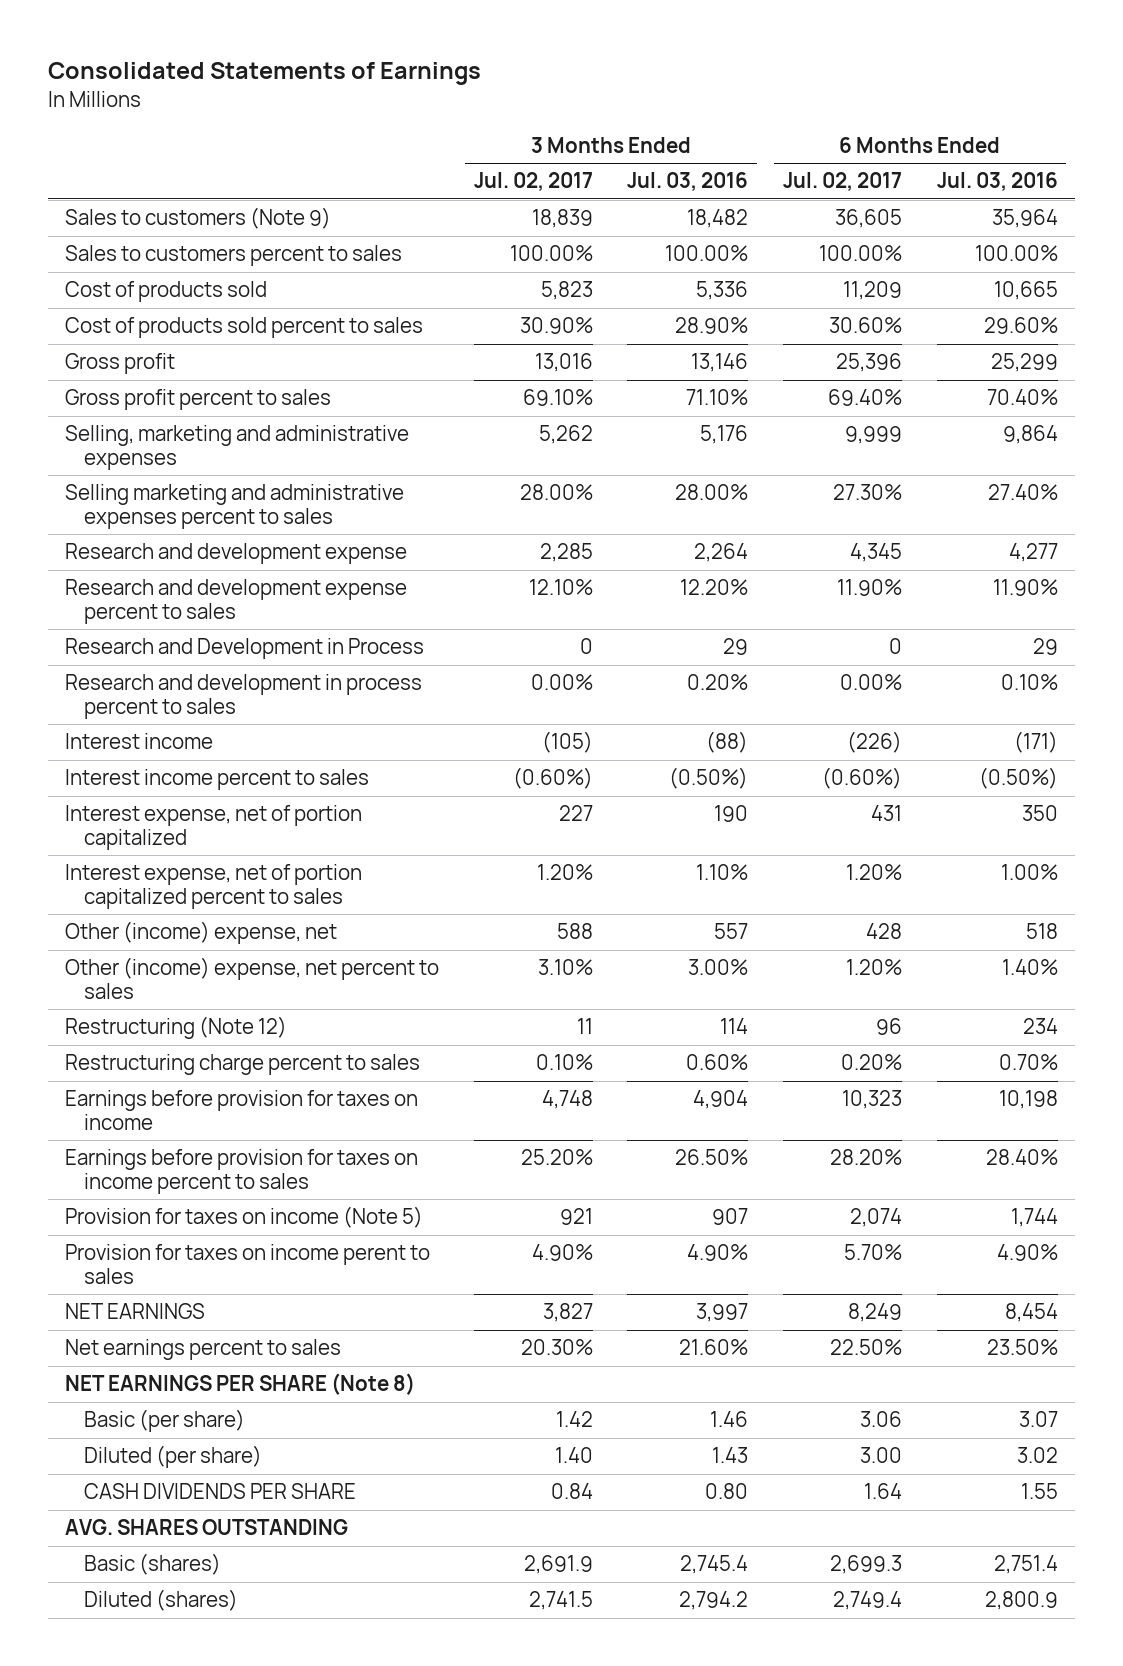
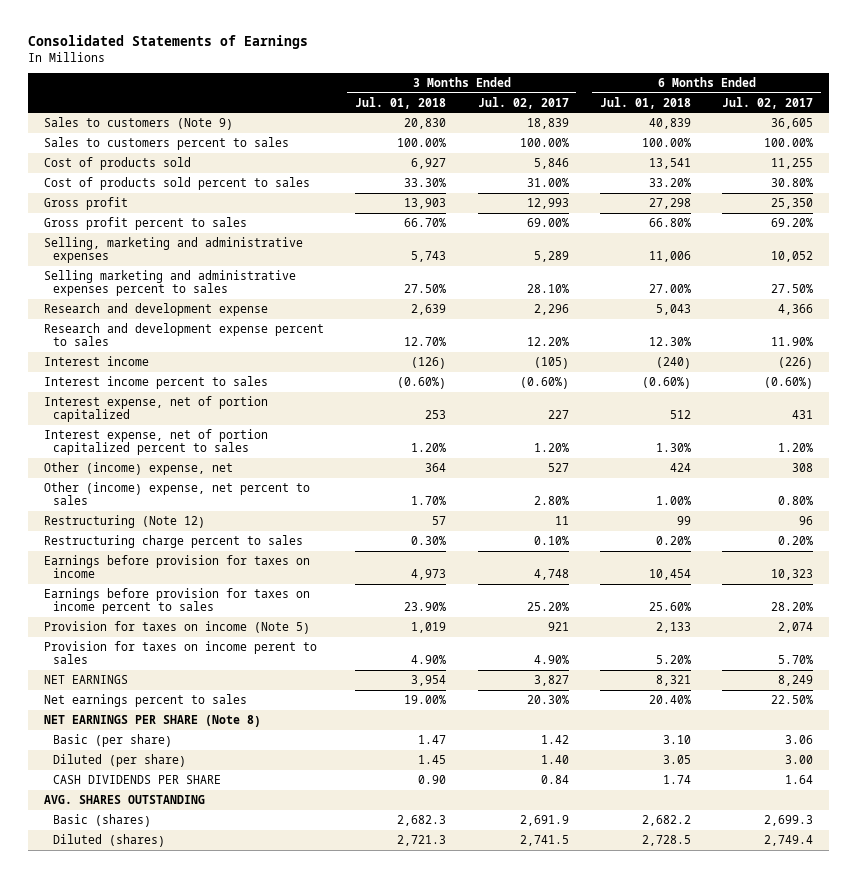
[627,172,749,192] Jul. 03, 2016 -> none
[936,172,1058,192] Jul. 03, 2016 -> none
none -> [355,96,447,109] Jul. 01, 2018
none -> [599,96,691,109] Jul. 01, 2018
[65,638,425,660] Research and Development in Process -> none
[65,674,423,720] Research and development in process percent to sales -> none
[540,281,593,301] 5,823 -> [533,157,569,169] 5,846
[842,281,902,301] 11,209 -> [771,157,814,169] 11,255
[519,317,593,335] 30.90% -> [526,177,569,187] 31.00%
[828,317,902,334] 30.60% -> [771,177,814,187] 30.80%
[534,353,593,373] 13,016 -> [526,197,569,209] 12,993
[835,353,902,373] 25,396 -> [771,197,814,209] 25,350
[522,389,593,407] 69.10% -> [526,217,569,227] 69.00%
[827,389,902,407] 69.40% -> [771,217,814,227] 69.20%
[538,425,593,445] 5,262 -> [533,251,569,263] 5,289
[844,426,902,445] 9,999 -> [771,251,814,263] 10,052
[519,484,593,501] 28.00% -> [526,284,569,294] 28.10%
[832,484,902,501] 27.30% -> [771,284,814,294] 27.50%
[539,543,593,563] 2,285 -> [533,303,569,315] 2,296
[849,543,902,563] 4,345 -> [778,303,814,315] 4,366
[528,579,593,596] 12.10% -> [526,337,569,347] 12.20%
[556,923,593,940] 588 -> [547,462,569,472] 527
[865,923,902,940] 428 -> [792,462,814,472] 308
[537,959,593,976] 3.10% -> [533,496,569,506] 2.80%
[845,959,902,976] 1.20% -> [778,496,814,506] 0.80%

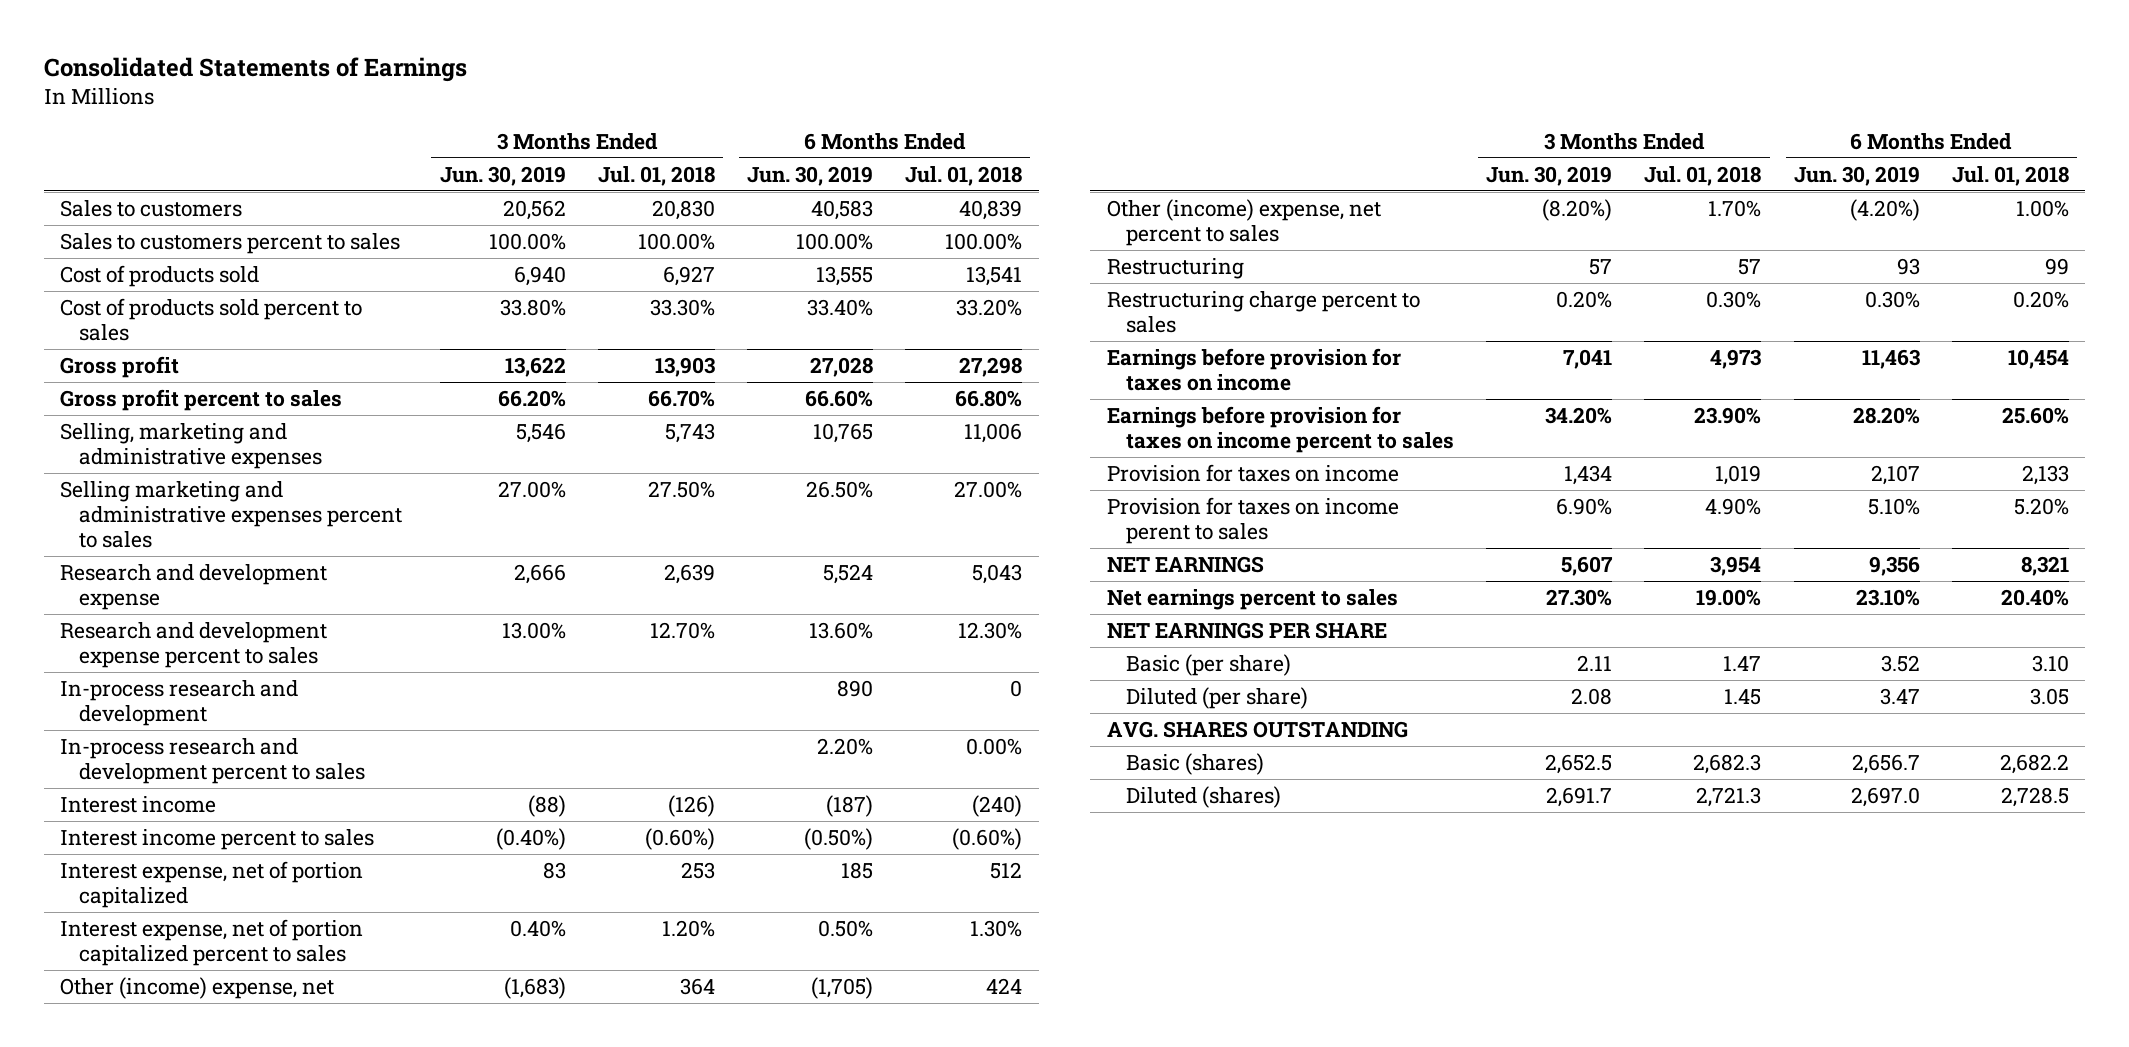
[477,96,569,109] Jul. 02, 2017 -> none
[722,96,814,109] Jul. 02, 2017 -> none
none -> [439,165,566,186] Jun. 30, 2019
none -> [747,165,874,186] Jun. 30, 2019
[43,116,233,130] Sales to customers (Note 9) -> [59,199,242,217] Sales to customers
none -> [59,679,298,727] In-process research and development
none -> [59,737,366,785] In-process research and development percent to sales
[43,514,205,528] Restructuring (Note 12) -> [1106,257,1244,279] Restructuring
[43,620,310,634] Provision for taxes on income (Note 5) -> [1106,463,1399,482] Provision for taxes on income
[43,714,261,727] NET EARNINGS PER SHARE (Note 8) -> [1106,621,1387,639] NET EARNINGS PER SHARE
[52,774,221,784] CASH DIVIDENDS PER SHARE -> none

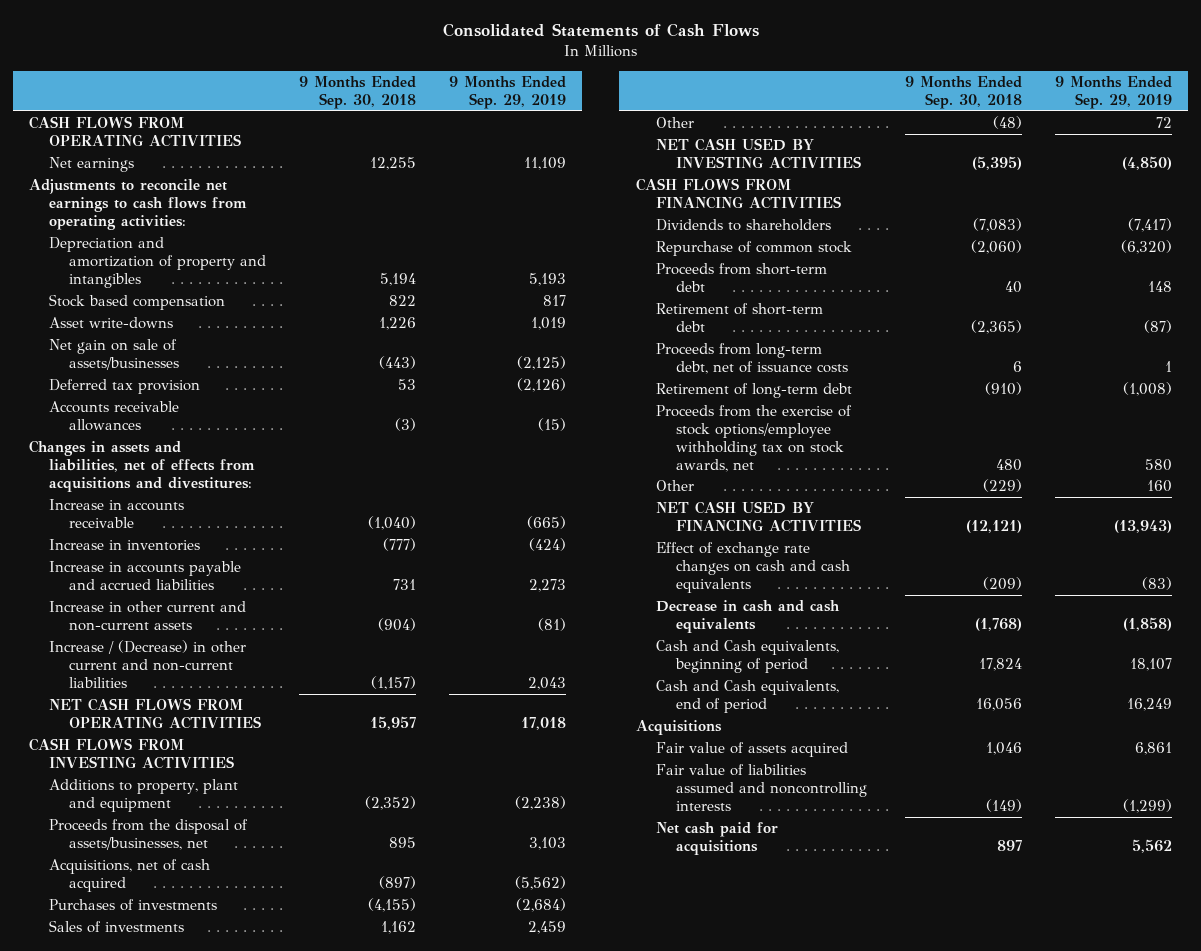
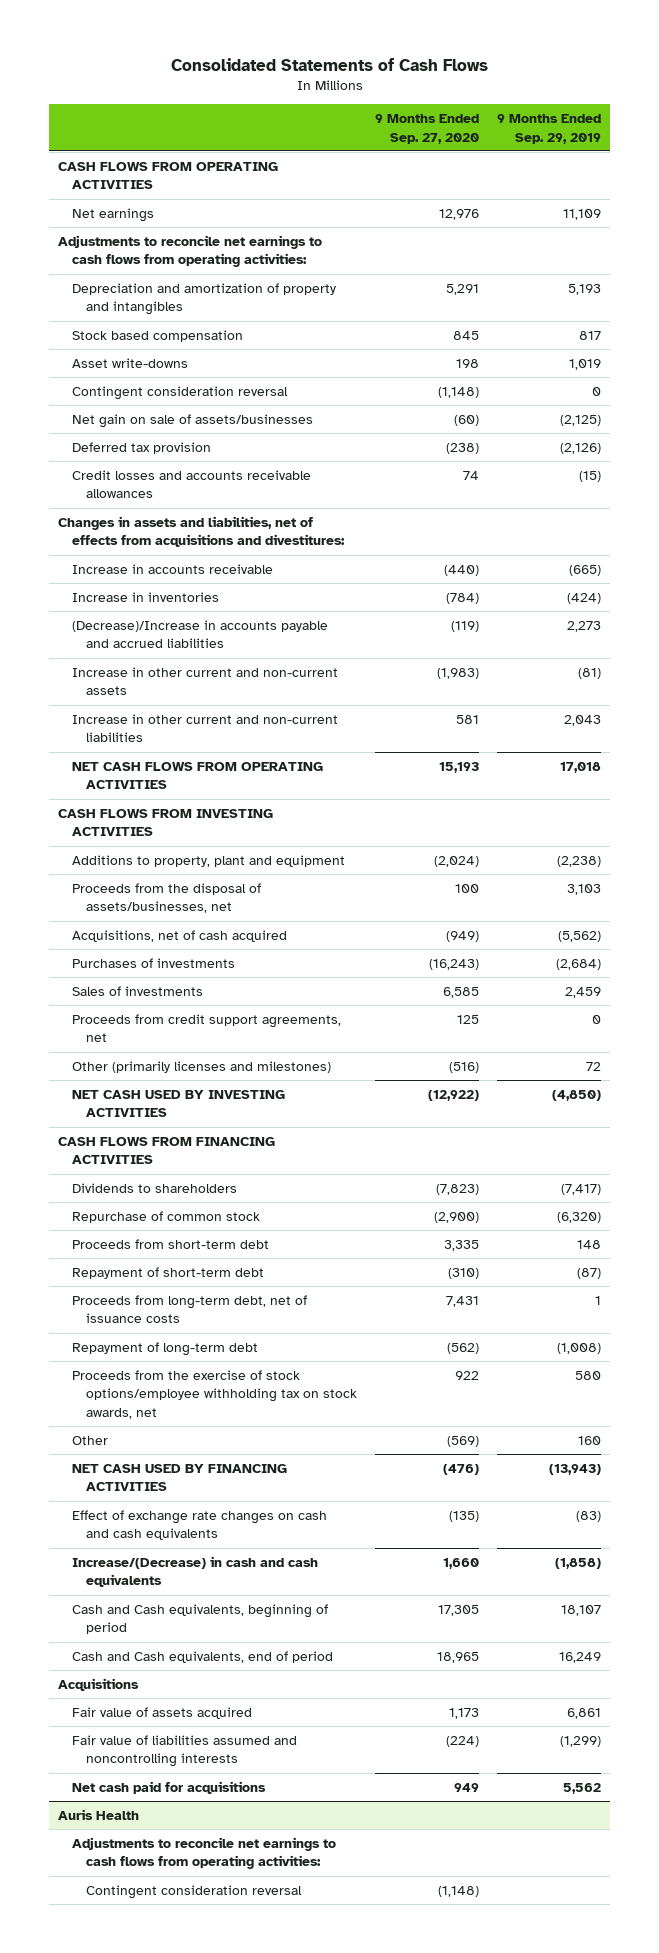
[298,76,416,110] 9 Months Ended Sep. 30, 2018 -> none
none -> [375,114,480,144] 9 Months Ended Sep. 27, 2020
none -> [72,385,289,400] Contingent consideration reversal
[49,401,180,431] Accounts receivable allowances -> [72,469,312,499] Credit losses and accounts receivable allowances
[49,561,242,590] Increase in accounts payable and accrued liabilities -> [72,619,329,649] (Decrease)/Increase in accounts payable and accrued liabilities
[49,640,247,688] Increase / (Decrease) in other current and non-current liabilities -> [72,713,339,743] Increase in other current and non-current liabilities
none -> [72,1013,342,1043] Proceeds from credit support agreements, net
[655,117,694,129] Other -> [72,1060,332,1073] Other (primarily licenses and milestones)
[655,303,823,332] Retirement of short-term debt -> [72,1266,265,1279] Repayment of short-term debt
[655,383,852,399] Retirement of long-term debt -> [72,1341,259,1356] Repayment of long-term debt
[655,600,840,633] Decrease in cash and cash equivalents -> [72,1555,319,1588] Increase/(Decrease) in cash and cash equivalents
none -> [58,1808,140,1820] Auris Health
none -> [72,1836,337,1870] Adjustments to reconcile net earnings to cash flows from operating activities:
none -> [86,1884,303,1899] Contingent consideration reversal

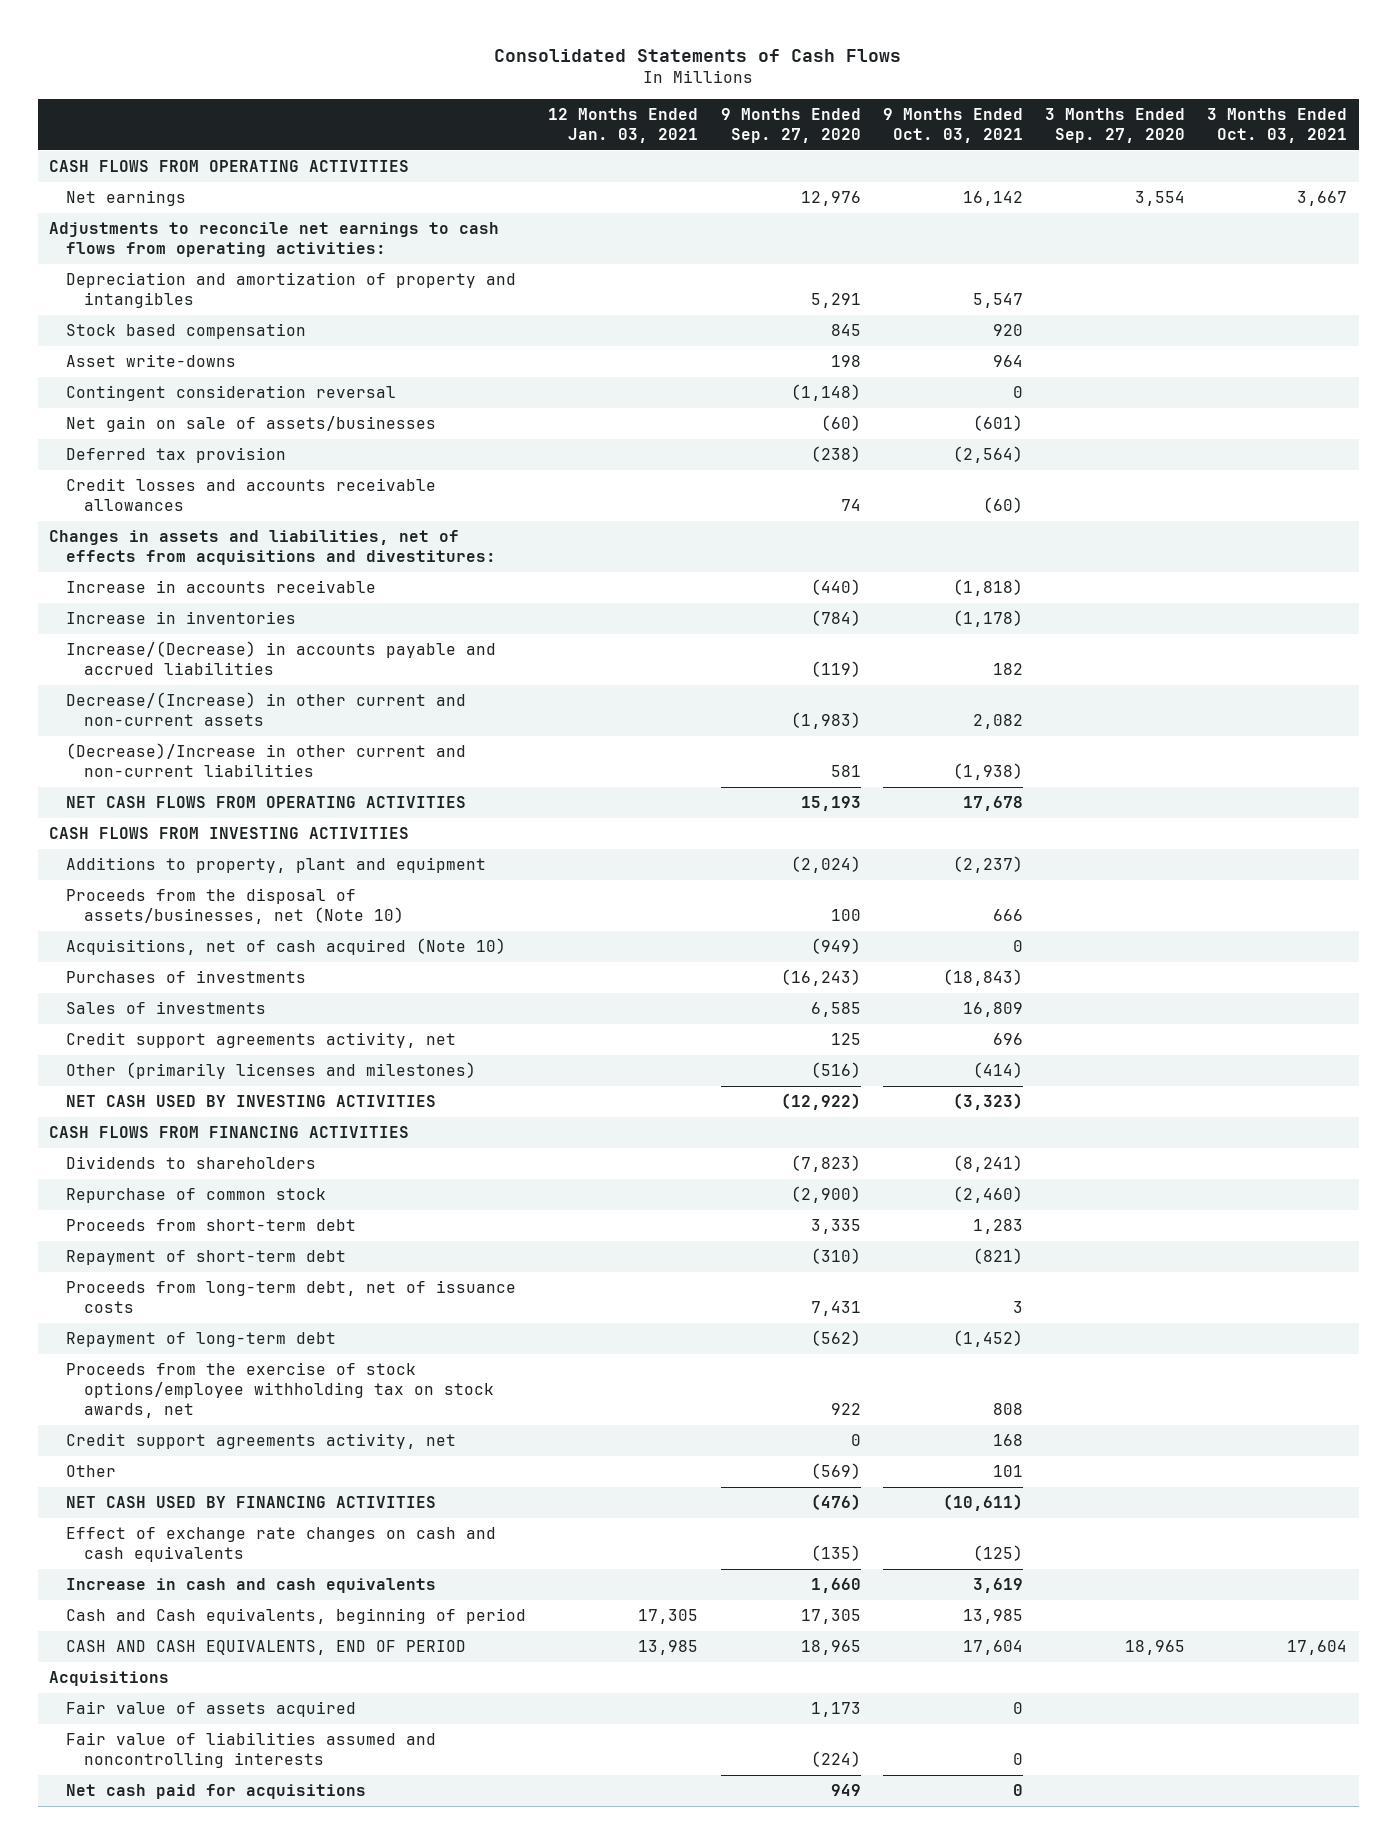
[497,114,602,144] 9 Months Ended Sep. 29, 2019 -> none
none -> [548,108,699,143] 12 Months Ended Jan. 03, 2021
none -> [882,108,1023,143] 9 Months Ended Oct. 03, 2021
none -> [1045,108,1186,143] 3 Months Ended Sep. 27, 2020
none -> [1207,108,1348,143] 3 Months Ended Oct. 03, 2021
[72,619,329,649] (Decrease)/Increase in accounts payable and accrued liabilities -> [66,641,497,676] Increase/(Decrease) in accounts payable and accrued liabilities
[72,666,339,696] Increase in other current and non-current assets -> [66,692,467,727] Decrease/(Increase) in other current and non-current assets
[72,713,339,743] Increase in other current and non-current liabilities -> [66,743,467,778] (Decrease)/Increase in other current and non-current liabilities
[72,882,262,914] Proceeds from the disposal of assets/businesses, net -> [66,888,404,925] Proceeds from the disposal of assets/businesses, net (Note 10)
[72,929,288,942] Acquisitions, net of cash acquired -> [66,938,507,956] Acquisitions, net of cash acquired (Note 10)
[72,1013,342,1043] Proceeds from credit support agreements, net -> [66,1032,457,1049] Credit support agreements activity, net
none -> [66,1433,457,1450] Credit support agreements activity, net
[72,1555,319,1588] Increase/(Decrease) in cash and cash equivalents -> [66,1578,437,1594] Increase in cash and cash equivalents
[72,1650,334,1663] Cash and Cash equivalents, end of period -> [66,1640,467,1656] CASH AND CASH EQUIVALENTS, END OF PERIOD
[58,1808,140,1820] Auris Health -> none
[72,1836,337,1870] Adjustments to reconcile net earnings to cash flows from operating activities: -> none
[86,1884,303,1899] Contingent consideration reversal -> none

